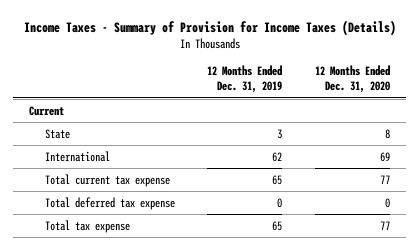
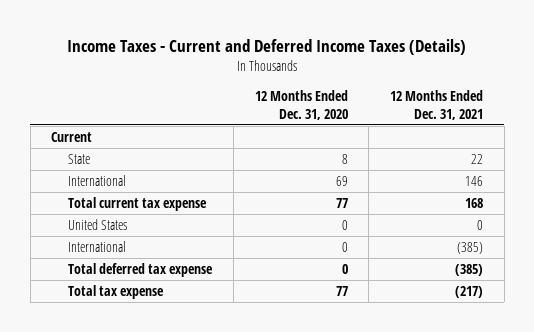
[23,19,396,36] Income Taxes - Summary of Provision for Income Taxes (Details) -> [67,39,467,56] Income Taxes - Current and Deferred Income Taxes (Details)
[207,65,283,94] 12 Months Ended Dec. 31, 2019 -> none
none -> [390,90,484,120] 12 Months Ended Dec. 31, 2021
none -> [68,219,128,231] United States
none -> [68,241,127,253] International

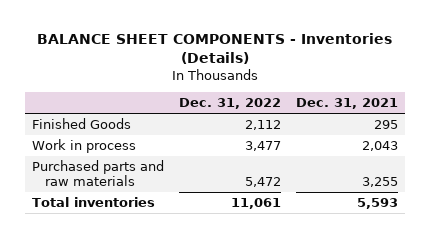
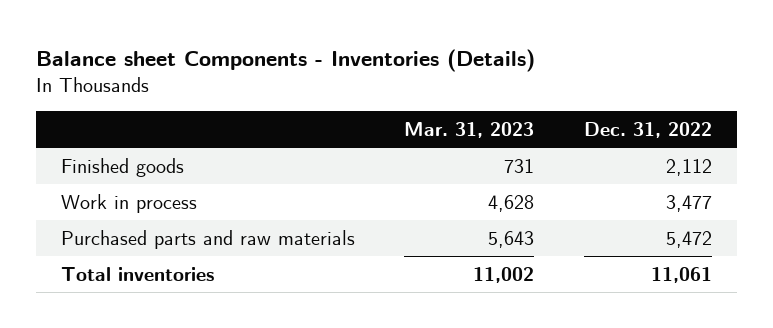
[37,32,393,64] BALANCE SHEET COMPONENTS - Inventories (Details) -> [36,48,536,72] Balance sheet Components - Inventories (Details)
[295,97,398,109] Dec. 31, 2021 -> none
none -> [404,122,535,139] Mar. 31, 2023
[32,118,132,130] Finished Goods -> [60,157,184,177] Finished goods

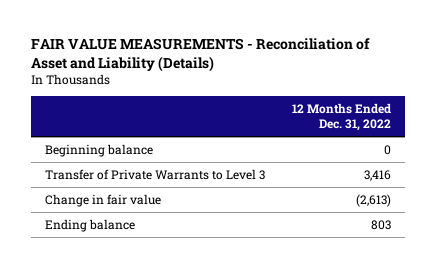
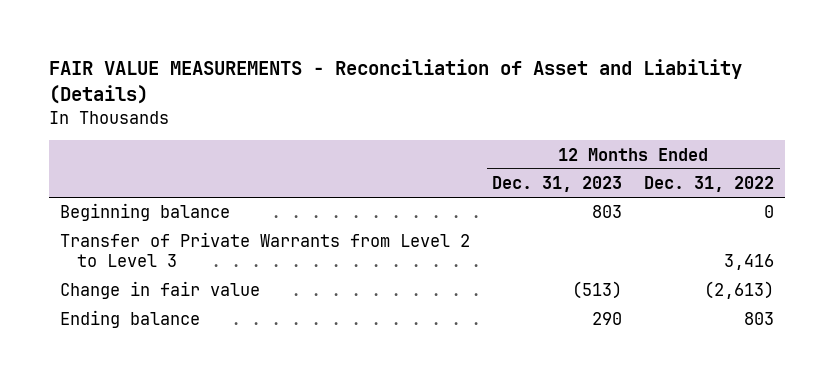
none -> [492,176,623,193] Dec. 31, 2023
[44,168,265,180] Transfer of Private Warrants to Level 3 -> [60,232,471,268] Transfer of Private Warrants from Level 2 to Level 3

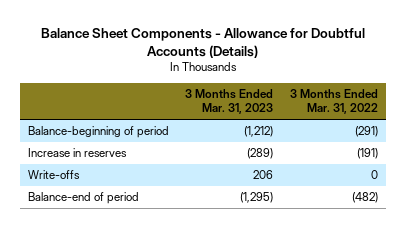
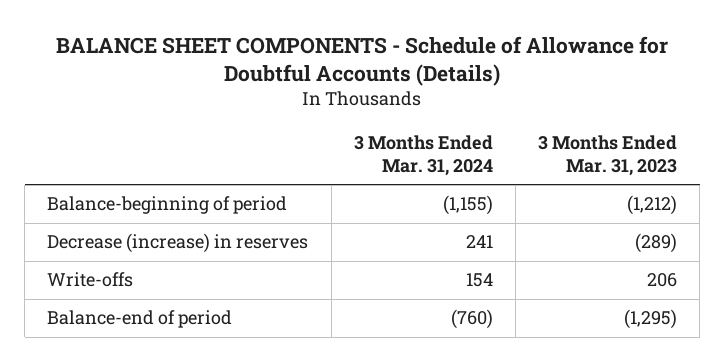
[40,27,365,58] Balance Sheet Components - Allowance for Doubtful Accounts (Details) -> [56,35,669,86] BALANCE SHEET COMPONENTS - Schedule of Allowance for Doubtful Accounts (Details)
[289,89,378,115] 3 Months Ended Mar. 31, 2022 -> none
none -> [353,134,493,176] 3 Months Ended Mar. 31, 2024
[28,148,128,158] Increase in reserves -> [47,233,309,254] Decrease (increase) in reserves

